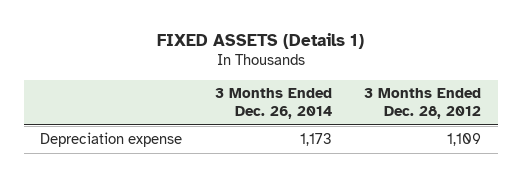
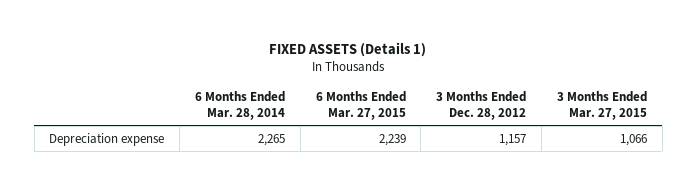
[214,87,332,120] 3 Months Ended Dec. 26, 2014 -> none
none -> [195,90,286,120] 6 Months Ended Mar. 28, 2014
none -> [315,90,406,120] 6 Months Ended Mar. 27, 2015
none -> [556,90,647,120] 3 Months Ended Mar. 27, 2015
[447,133,482,147] 1,109 -> [499,133,527,146] 1,157

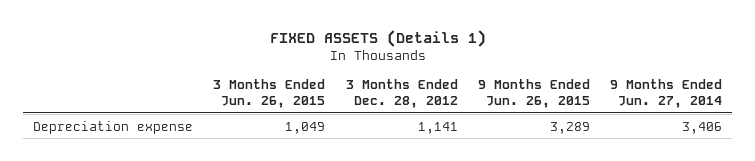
[195,90,286,120] 6 Months Ended Mar. 28, 2014 -> none
[315,90,406,120] 6 Months Ended Mar. 27, 2015 -> none
[556,90,647,120] 3 Months Ended Mar. 27, 2015 -> none
none -> [213,79,326,108] 3 Months Ended Jun. 26, 2015
none -> [477,79,590,108] 9 Months Ended Jun. 26, 2015
none -> [610,79,723,108] 9 Months Ended Jun. 27, 2014
[499,133,527,146] 1,157 -> [417,121,458,134] 1,141

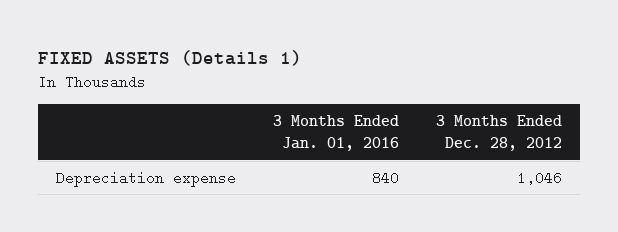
[213,79,326,108] 3 Months Ended Jun. 26, 2015 -> none
[477,79,590,108] 9 Months Ended Jun. 26, 2015 -> none
[610,79,723,108] 9 Months Ended Jun. 27, 2014 -> none
none -> [272,115,399,152] 3 Months Ended Jan. 01, 2016
[417,121,458,134] 1,141 -> [516,170,562,185] 1,046

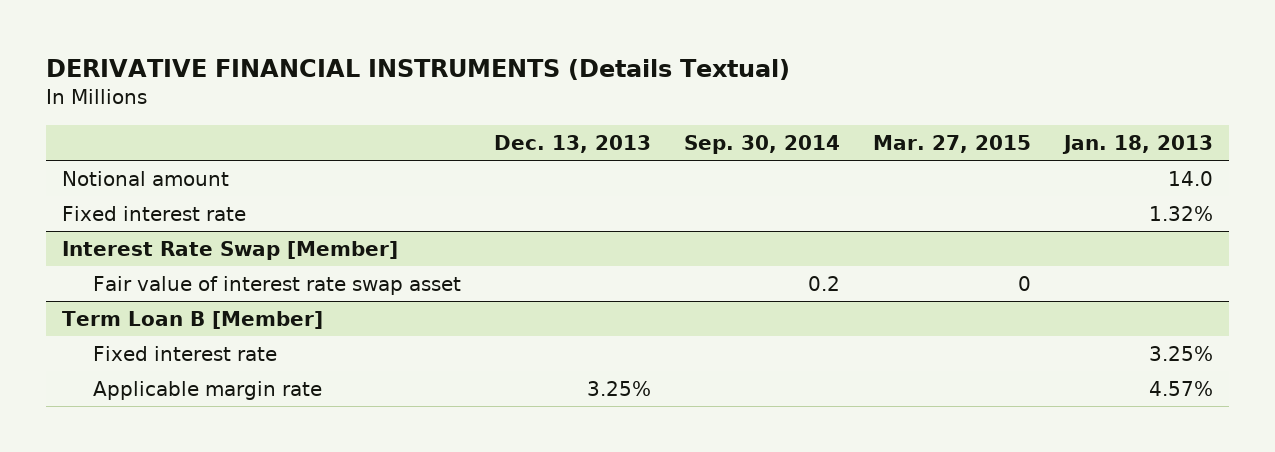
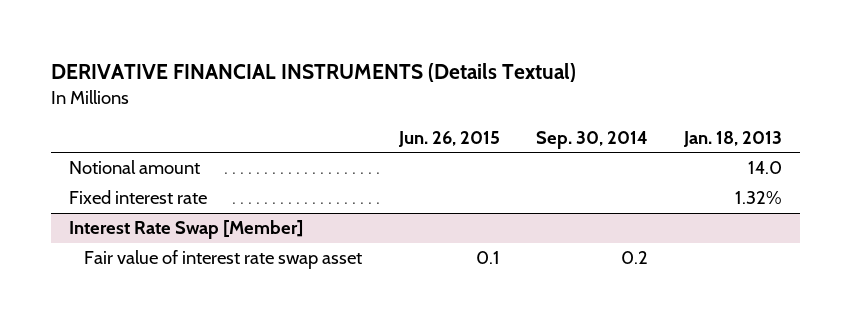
[494,134,652,153] Dec. 13, 2013 -> none
[872,134,1031,153] Mar. 27, 2015 -> none
none -> [397,130,500,147] Jun. 26, 2015
[62,311,324,330] Term Loan B [Member] -> none
[93,346,278,362] Fixed interest rate -> none
[93,381,323,401] Applicable margin rate -> none

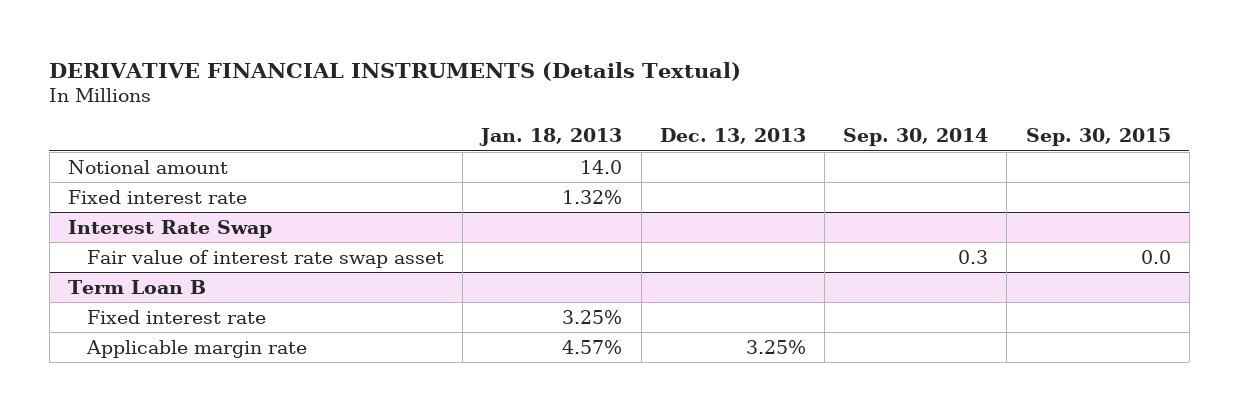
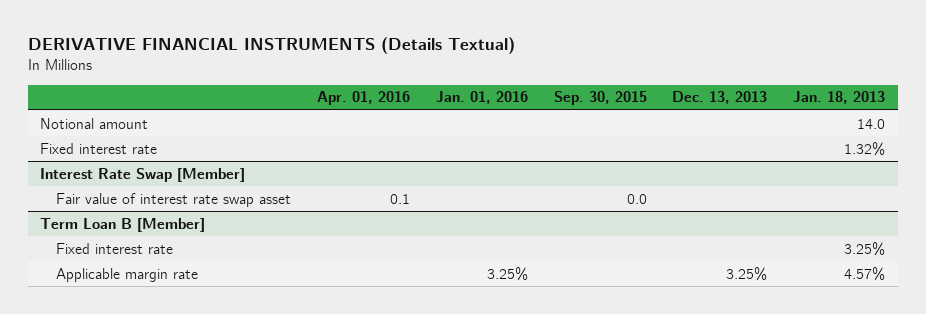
[843,128,989,147] Sep. 30, 2014 -> none
none -> [317,91,411,106] Apr. 01, 2016
none -> [435,91,528,105] Jan. 01, 2016
[67,219,272,238] Interest Rate Swap -> [40,167,246,182] Interest Rate Swap [Member]
[67,279,206,294] Term Loan B -> [40,217,206,232] Term Loan B [Member]

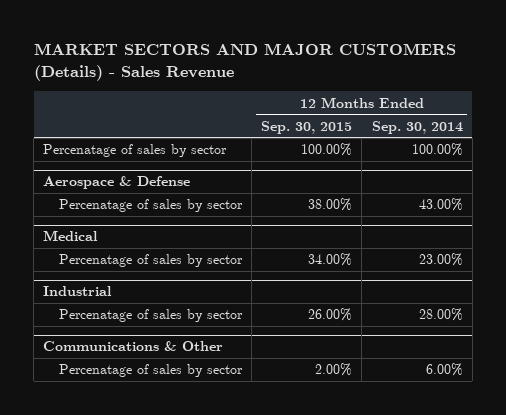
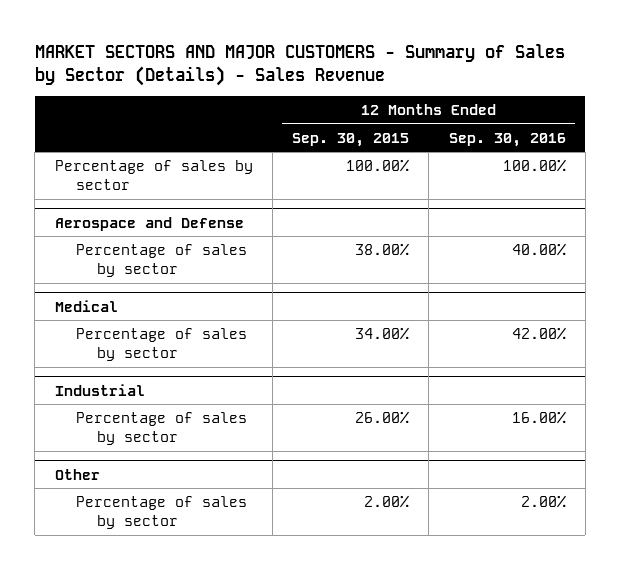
[33,43,456,82] MARKET SECTORS AND MAJOR CUSTOMERS (Details) - Sales Revenue -> [34,44,565,87] MARKET SECTORS AND MAJOR CUSTOMERS - Summary of Sales by Sector (Details) - Sales Revenue
[371,120,463,134] Sep. 30, 2014 -> none
none -> [448,132,566,147] Sep. 30, 2016
[43,144,228,158] Percenatage of sales by sector -> [54,159,253,191] Percentage of sales by sector
[43,176,191,190] Aerospace & Defense -> [54,216,244,231] Aerospace and Defense
[58,199,243,213] Percenatage of sales by sector -> [76,243,248,278] Percentage of sales by sector
[58,254,243,268] Percenatage of sales by sector -> [76,327,248,362] Percentage of sales by sector
[58,309,243,323] Percenatage of sales by sector -> [76,411,248,446] Percentage of sales by sector
[43,341,224,352] Communications & Other -> [54,468,100,480] Other
[58,364,243,378] Percenatage of sales by sector -> [76,495,248,530] Percentage of sales by sector

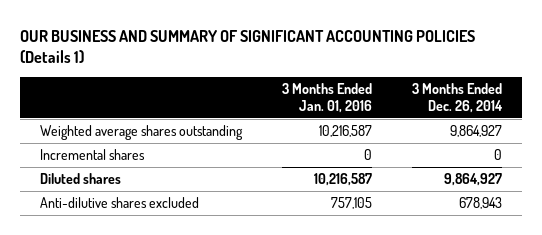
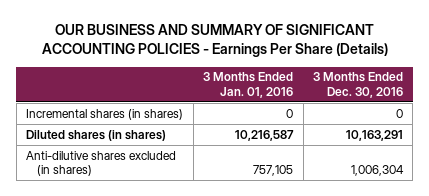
[20,29,476,64] OUR BUSINESS AND SUMMARY OF SIGNIFICANT ACCOUNTING POLICIES (Details 1) -> [41,24,388,58] OUR BUSINESS AND SUMMARY OF SIGNIFICANT ACCOUNTING POLICIES - Earnings Per Share (Details)
[411,82,503,114] 3 Months Ended Dec. 26, 2014 -> none
none -> [313,72,404,98] 3 Months Ended Dec. 30, 2016
[40,124,244,140] Weighted average shares outstanding -> none
[40,148,146,160] Incremental shares -> [26,108,184,120] Incremental shares (in shares)
[40,172,122,184] Diluted shares -> [26,129,167,141] Diluted shares (in shares)
[40,196,200,208] Anti-dilutive shares excluded -> [26,150,177,177] Anti-dilutive shares excluded (in shares)

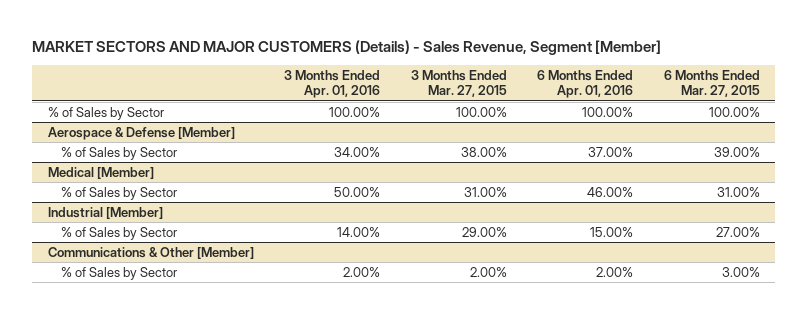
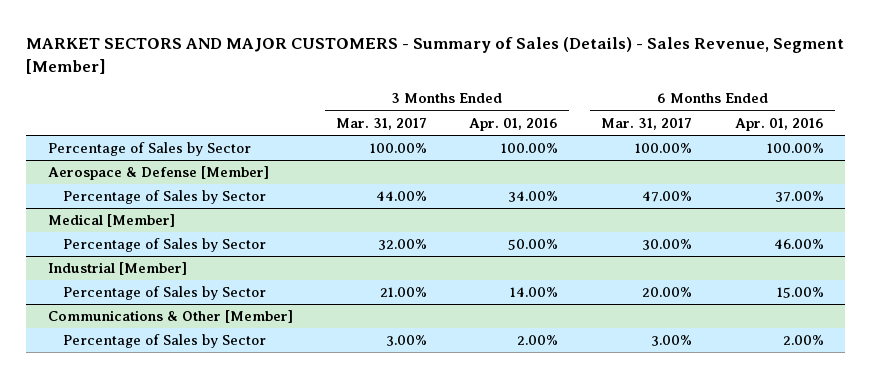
[32,40,662,56] MARKET SECTORS AND MAJOR CUSTOMERS (Details) - Sales Revenue, Segment [Member] -> [26,36,845,74] MARKET SECTORS AND MAJOR CUSTOMERS - Summary of Sales (Details) - Sales Revenue, Segment [Member]
[410,70,507,98] 3 Months Ended Mar. 27, 2015 -> none
[663,70,760,98] 6 Months Ended Mar. 27, 2015 -> none
none -> [335,117,427,130] Mar. 31, 2017
none -> [601,117,693,130] Mar. 31, 2017
[47,106,164,120] % of Sales by Sector -> [47,142,251,157] Percentage of Sales by Sector
[61,146,178,160] % of Sales by Sector -> [62,190,266,205] Percentage of Sales by Sector
[61,186,178,200] % of Sales by Sector -> [62,238,266,253] Percentage of Sales by Sector
[61,226,178,240] % of Sales by Sector -> [62,286,266,301] Percentage of Sales by Sector
[61,266,178,280] % of Sales by Sector -> [62,334,266,349] Percentage of Sales by Sector

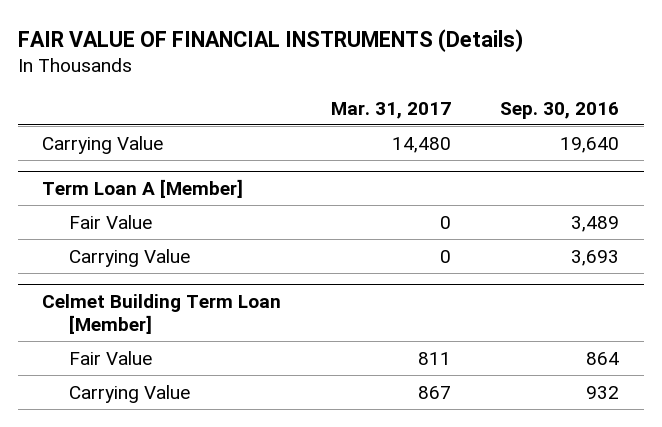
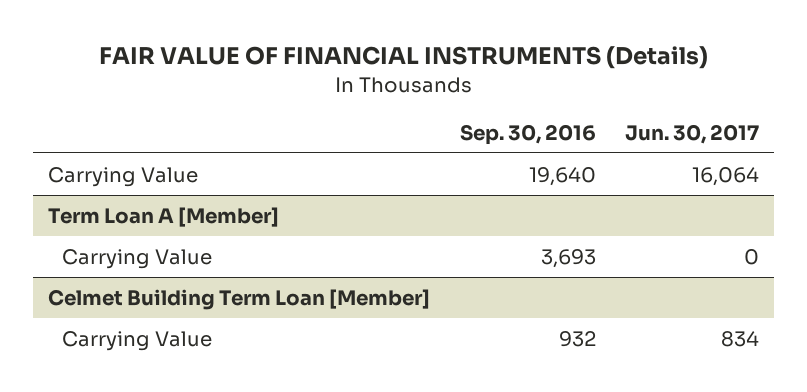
[330,101,451,119] Mar. 31, 2017 -> none
none -> [625,123,760,144] Jun. 30, 2017
[68,214,152,229] Fair Value -> none
[68,350,152,365] Fair Value -> none

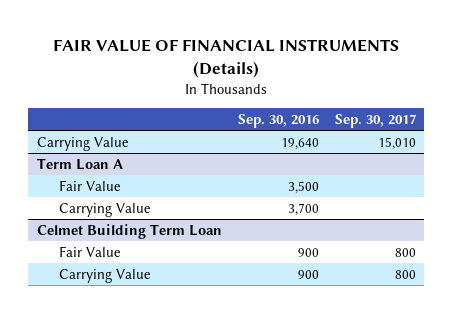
[625,123,760,144] Jun. 30, 2017 -> none
none -> [334,114,416,129] Sep. 30, 2017
[48,206,280,227] Term Loan A [Member] -> [36,157,123,170] Term Loan A
none -> [59,179,122,191] Fair Value
[540,248,596,268] 3,693 -> [287,202,319,216] 3,700
[48,288,431,310] Celmet Building Term Loan [Member] -> [36,223,222,239] Celmet Building Term Loan
none -> [59,245,122,257] Fair Value
[558,330,596,347] 932 -> [297,269,319,279] 900

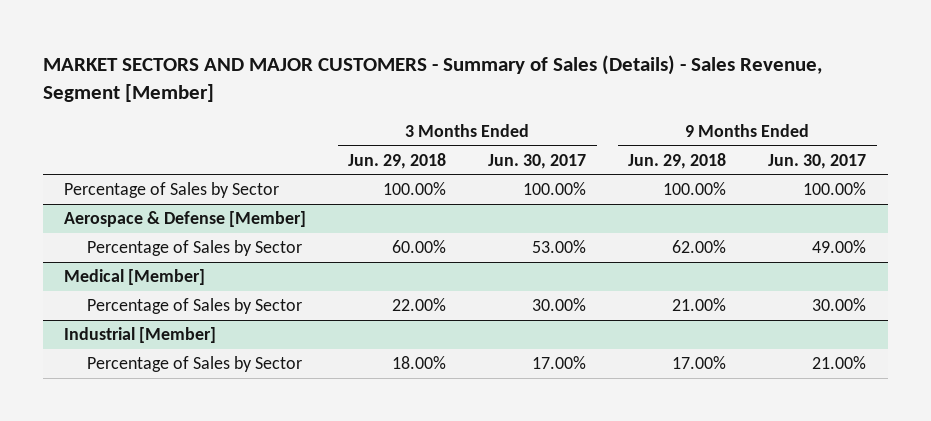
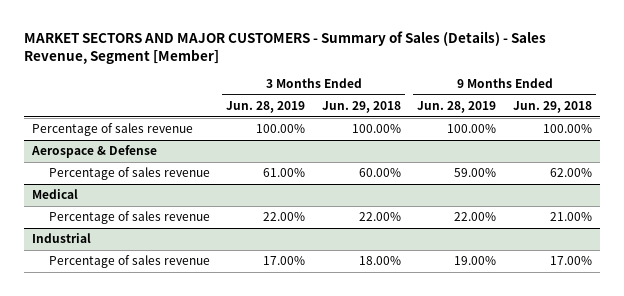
[488,153,587,169] Jun. 30, 2017 -> none
[768,153,867,169] Jun. 30, 2017 -> none
none -> [226,101,306,114] Jun. 28, 2019
none -> [417,101,497,114] Jun. 28, 2019
[64,182,280,199] Percentage of Sales by Sector -> [32,123,194,137] Percentage of sales revenue
[64,211,307,228] Aerospace & Defense [Member] -> [31,145,158,159] Aerospace & Defense
[86,240,302,257] Percentage of Sales by Sector -> [48,167,210,181] Percentage of sales revenue
[64,269,206,286] Medical [Member] -> [32,189,79,200] Medical
[86,298,302,315] Percentage of Sales by Sector -> [48,211,210,225] Percentage of sales revenue
[64,327,217,344] Industrial [Member] -> [32,233,92,244] Industrial
[86,356,302,373] Percentage of Sales by Sector -> [48,255,210,269] Percentage of sales revenue

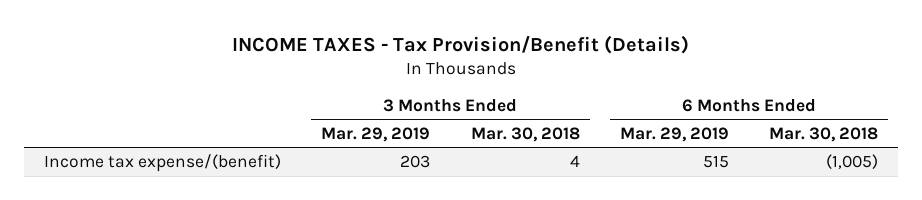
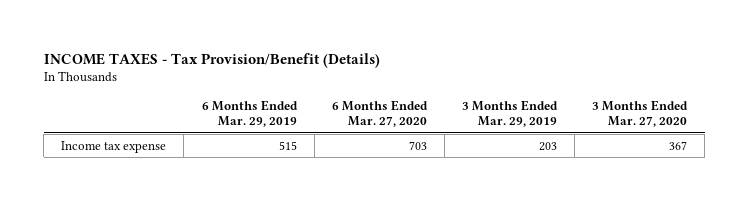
[470,126,580,142] Mar. 30, 2018 -> none
[769,126,879,142] Mar. 30, 2018 -> none
none -> [331,100,428,128] 6 Months Ended Mar. 27, 2020
none -> [592,100,689,128] 3 Months Ended Mar. 27, 2020
[43,154,281,173] Income tax expense/(benefit) -> [61,140,167,153] Income tax expense

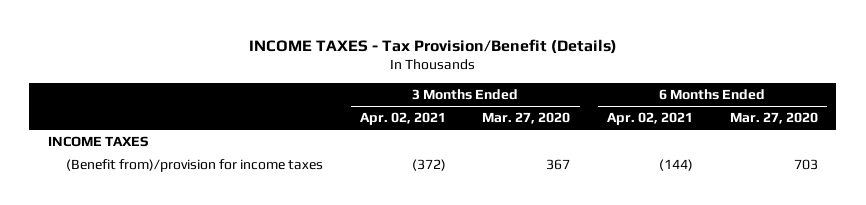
[201,100,298,128] 6 Months Ended Mar. 29, 2019 -> none
[462,100,559,128] 3 Months Ended Mar. 29, 2019 -> none
none -> [359,112,446,126] Apr. 02, 2021
none -> [607,112,694,126] Apr. 02, 2021
none -> [47,135,148,147] INCOME TAXES
[61,140,167,153] Income tax expense -> [66,158,324,172] (Benefit from)/provision for income taxes

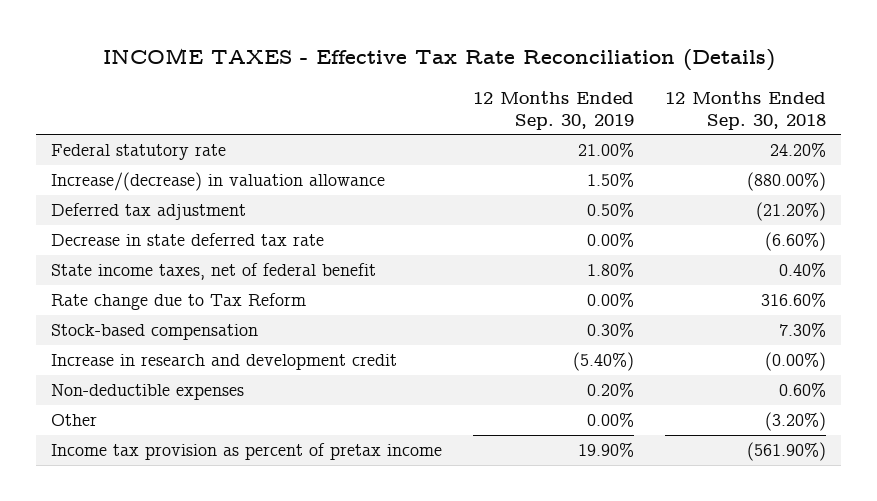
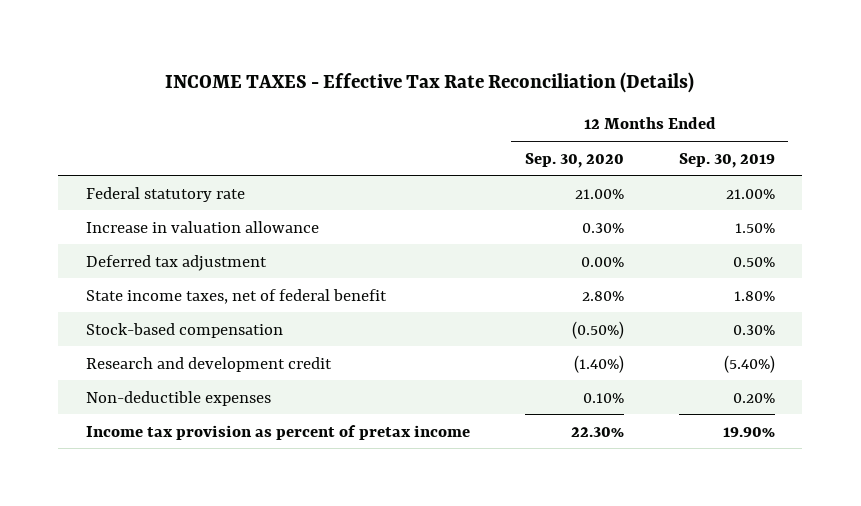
[664,90,826,130] 12 Months Ended Sep. 30, 2018 -> none
none -> [524,152,624,168] Sep. 30, 2020
[51,172,386,192] Increase/(decrease) in valuation allowance -> [85,220,319,233] Increase in valuation allowance
[51,233,325,247] Decrease in state deferred tax rate -> none
[51,293,307,311] Rate change due to Tax Reform -> none
[51,354,398,371] Increase in research and development credit -> [85,356,332,372] Research and development credit
[51,414,98,427] Other -> none

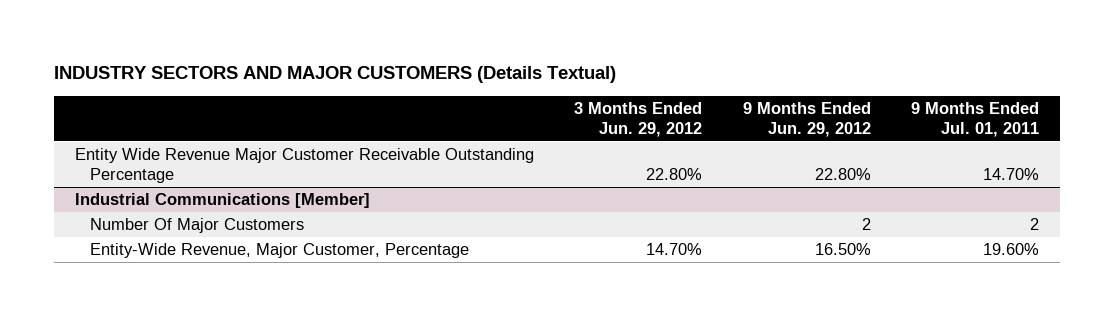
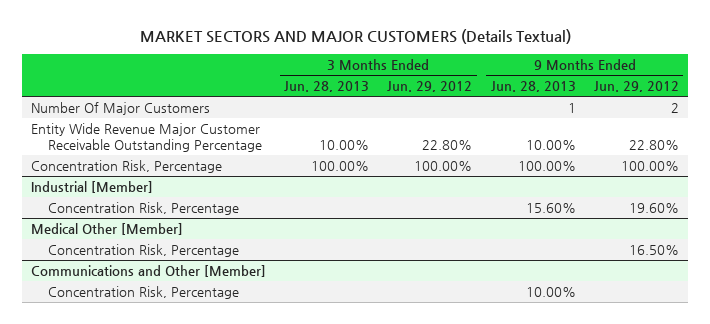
[54,66,617,84] INDUSTRY SECTORS AND MAJOR CUSTOMERS (Details Textual) -> [139,29,571,45] MARKET SECTORS AND MAJOR CUSTOMERS (Details Textual)
[911,102,1040,137] 9 Months Ended Jul. 01, 2011 -> none
none -> [284,81,370,93] Jun. 28, 2013
none -> [490,81,576,93] Jun. 28, 2013
[74,193,370,209] Industrial Communications [Member] -> none
[89,243,469,259] Entity-Wide Revenue, Major Customer, Percentage -> none
[74,148,534,183] Entity Wide Revenue Major Customer Receivable Outstanding Percentage -> [30,123,263,153] Entity Wide Revenue Major Customer Receivable Outstanding Percentage
none -> [30,160,222,174] Concentration Risk, Percentage
none -> [30,181,153,194] Industrial [Member]
none -> [48,202,240,216] Concentration Risk, Percentage
none -> [30,223,183,236] Medical Other [Member]
none -> [48,244,240,258] Concentration Risk, Percentage
none -> [30,265,266,278] Communications and Other [Member]
none -> [48,286,240,300] Concentration Risk, Percentage

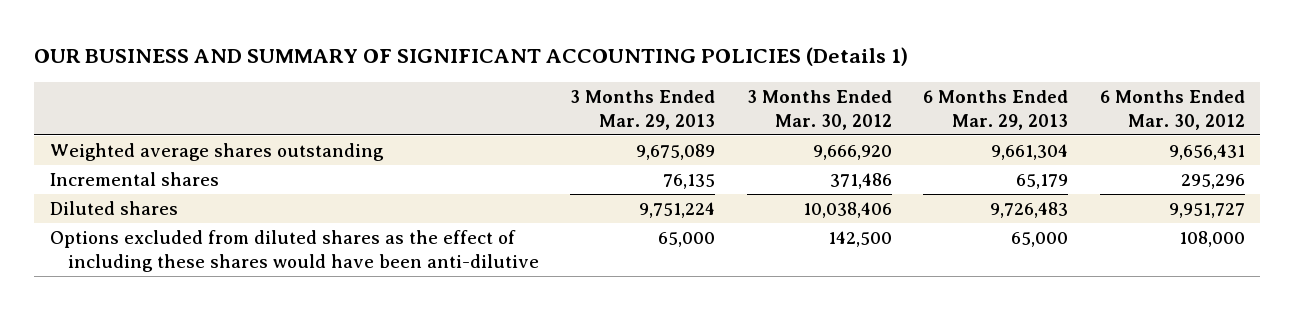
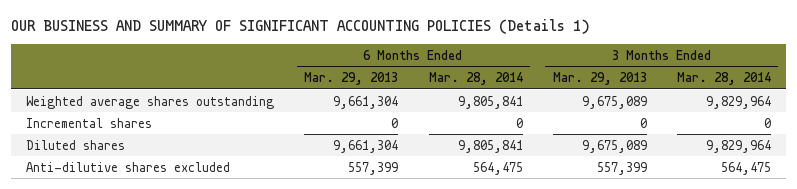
[746,89,892,130] 3 Months Ended Mar. 30, 2012 -> none
[1099,89,1245,130] 6 Months Ended Mar. 30, 2012 -> none
none -> [428,71,523,85] Mar. 28, 2014
none -> [676,71,771,85] Mar. 28, 2014
[663,173,716,189] 76,135 -> [639,117,647,128] 0
[1016,173,1069,189] 65,179 -> [391,117,399,128] 0
[639,201,716,218] 9,751,224 -> [581,139,647,153] 9,675,089
[990,201,1069,218] 9,726,483 -> [333,139,399,153] 9,661,304
[50,229,539,272] Options excluded from diluted shares as the effect of including these shares would have been anti-dilutive -> [26,161,231,172] Anti-dilutive shares excluded
[658,231,716,247] 65,000 -> [596,161,647,175] 557,399
[1011,231,1069,247] 65,000 -> [348,161,399,175] 557,399

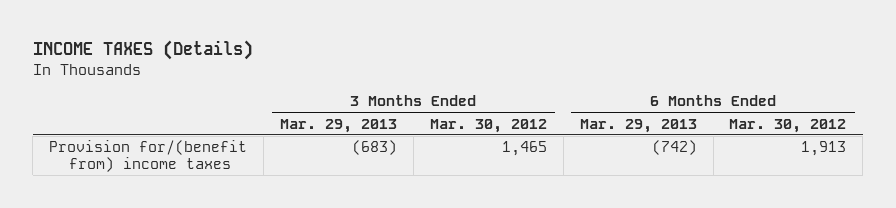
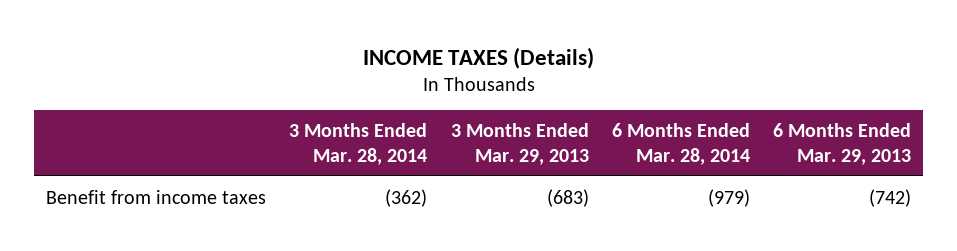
[429,118,547,133] Mar. 30, 2012 -> none
[729,118,847,133] Mar. 30, 2012 -> none
none -> [289,122,428,165] 3 Months Ended Mar. 28, 2014
none -> [612,122,751,165] 6 Months Ended Mar. 28, 2014
[49,140,248,173] Provision for/(benefit from) income taxes -> [46,189,267,204] Benefit from income taxes

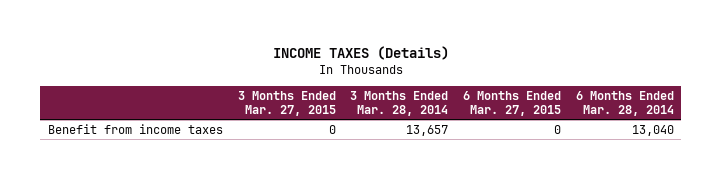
[450,122,589,165] 3 Months Ended Mar. 29, 2013 -> none
[773,122,912,165] 6 Months Ended Mar. 29, 2013 -> none
none -> [237,90,336,116] 3 Months Ended Mar. 27, 2015
none -> [463,90,562,116] 6 Months Ended Mar. 27, 2015
[385,188,428,207] (362) -> [406,124,449,136] 13,657
[708,188,751,207] (979) -> [631,124,674,136] 13,040

